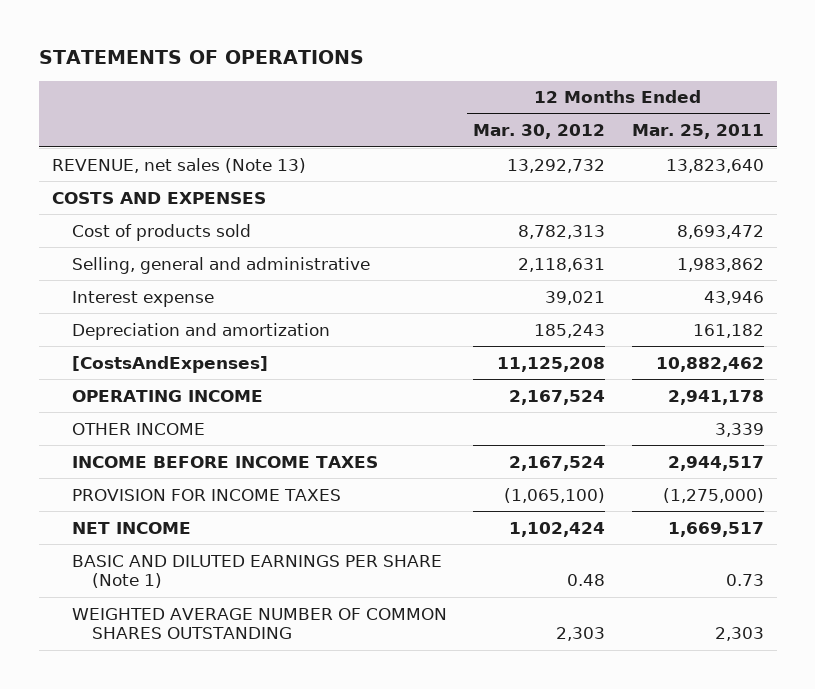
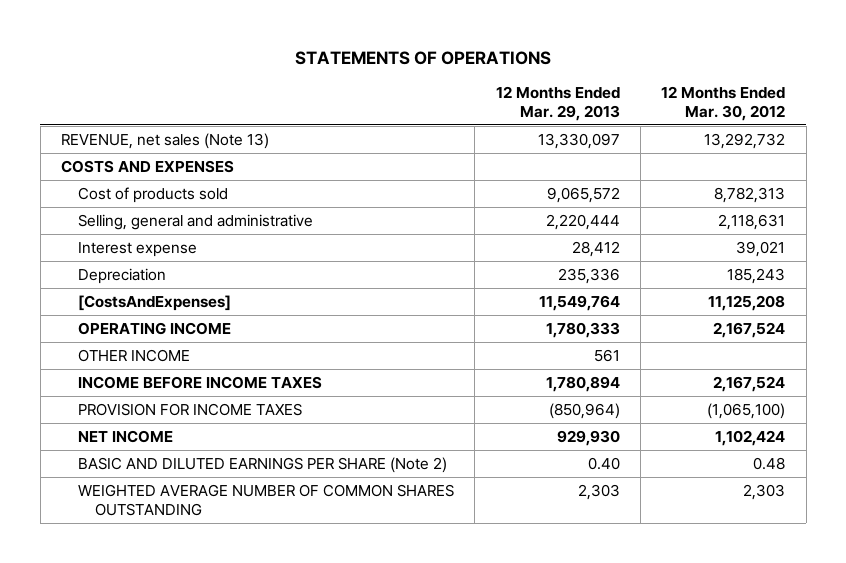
[631,124,764,140] Mar. 25, 2011 -> none
none -> [495,85,620,121] 12 Months Ended Mar. 29, 2013
[71,322,330,340] Depreciation and amortization -> [77,267,166,284] Depreciation
[71,554,442,589] BASIC AND DILUTED EARNINGS PER SHARE (Note 1) -> [77,456,447,473] BASIC AND DILUTED EARNINGS PER SHARE (Note 2)

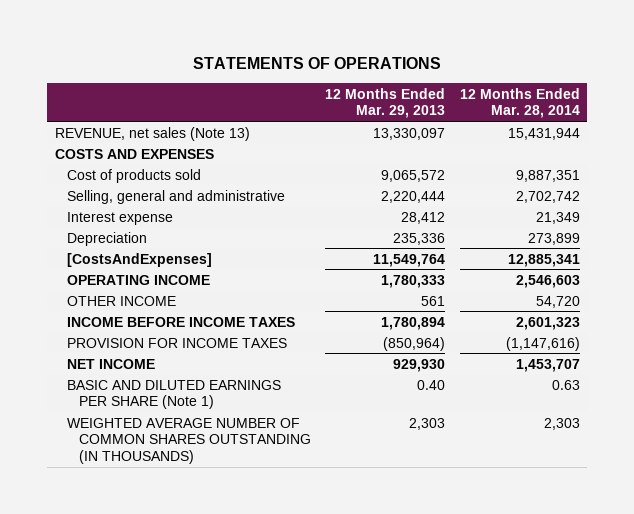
[661,85,786,121] 12 Months Ended Mar. 30, 2012 -> none
none -> [459,87,580,119] 12 Months Ended Mar. 28, 2014
[77,456,447,473] BASIC AND DILUTED EARNINGS PER SHARE (Note 2) -> [66,379,281,410] BASIC AND DILUTED EARNINGS PER SHARE (Note 1)
[77,483,454,516] WEIGHTED AVERAGE NUMBER OF COMMON SHARES OUTSTANDING -> [66,417,312,465] WEIGHTED AVERAGE NUMBER OF COMMON SHARES OUTSTANDING (IN THOUSANDS)

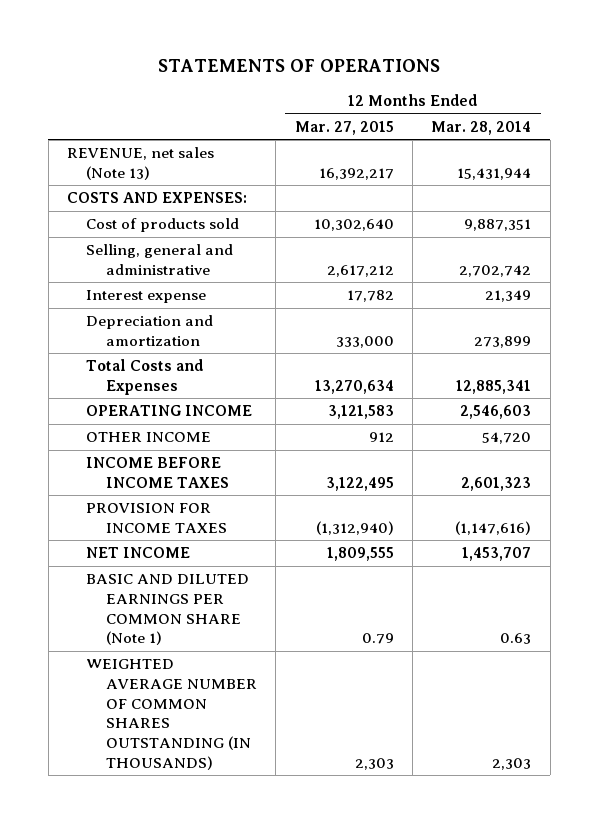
[325,87,446,119] 12 Months Ended Mar. 29, 2013 -> none
none -> [294,120,394,135] Mar. 27, 2015
[54,148,214,159] COSTS AND EXPENSES -> [66,192,247,204] COSTS AND EXPENSES:
[66,231,147,246] Depreciation -> [86,315,214,346] Depreciation and amortization
[66,252,212,267] [CostsAndExpenses] -> [86,359,204,395] Total Costs and Expenses
[66,379,281,410] BASIC AND DILUTED EARNINGS PER SHARE (Note 1) -> [86,574,250,646] BASIC AND DILUTED EARNINGS PER COMMON SHARE (Note 1)

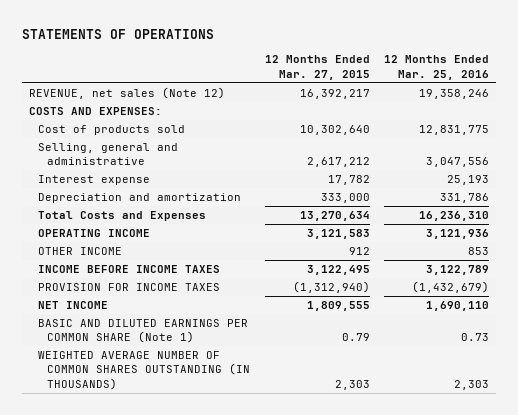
[431,120,532,135] Mar. 28, 2014 -> none
none -> [383,55,489,80] 12 Months Ended Mar. 25, 2016
[66,147,214,180] REVENUE, net sales (Note 13) -> [29,87,226,100] REVENUE, net sales (Note 12)

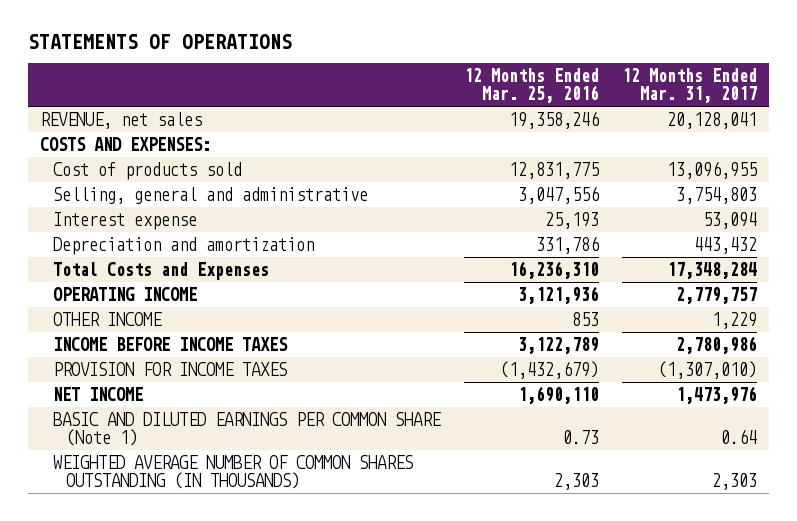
[264,55,370,80] 12 Months Ended Mar. 27, 2015 -> none
none -> [622,68,758,103] 12 Months Ended Mar. 31, 2017
[29,87,226,100] REVENUE, net sales (Note 12) -> [39,112,202,130] REVENUE, net sales

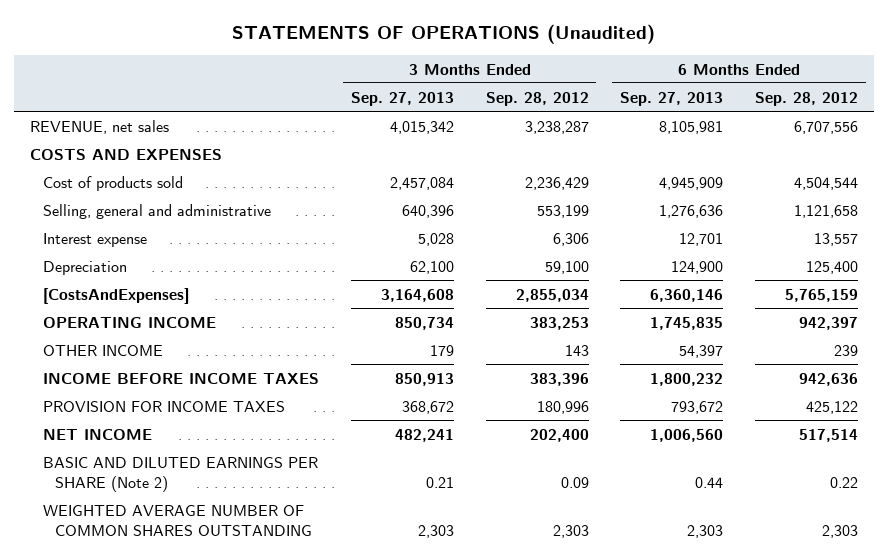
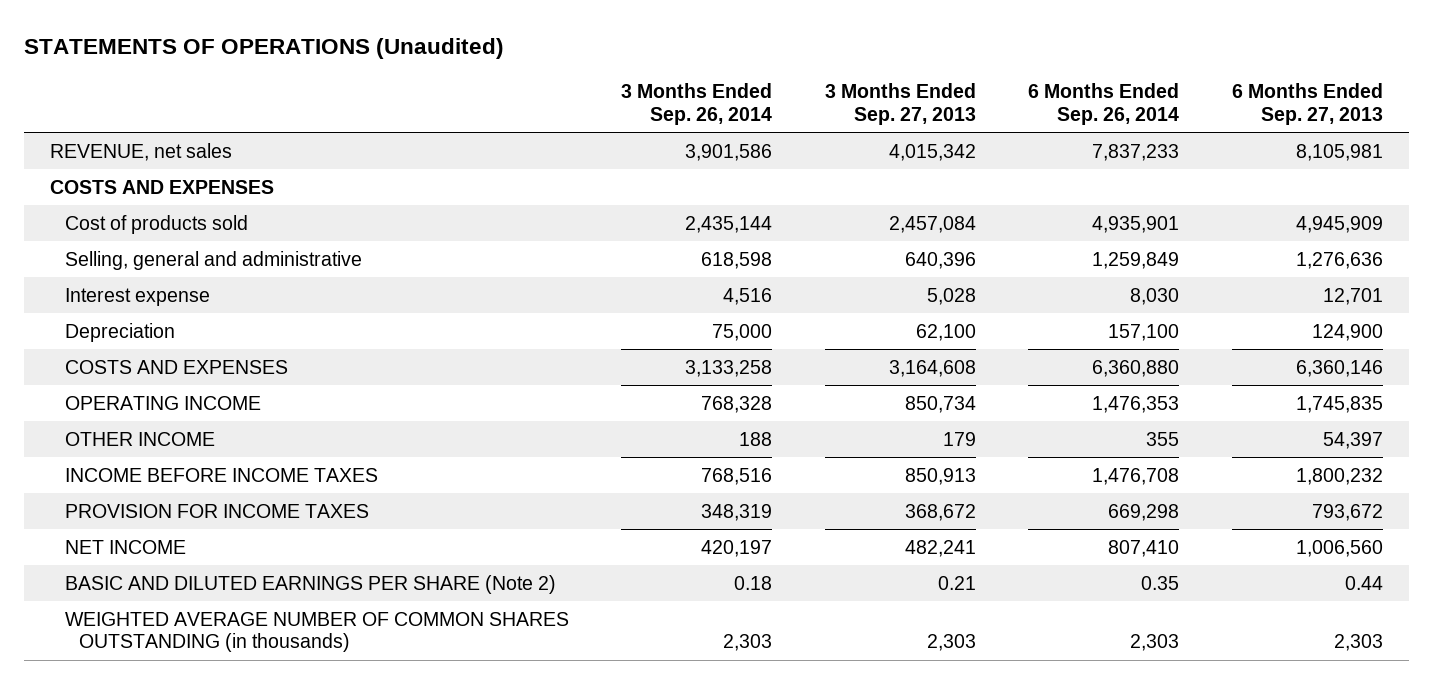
[485,91,589,106] Sep. 28, 2012 -> none
[755,91,859,106] Sep. 28, 2012 -> none
none -> [621,83,773,125] 3 Months Ended Sep. 26, 2014
none -> [1028,83,1180,125] 6 Months Ended Sep. 26, 2014
[42,287,189,304] [CostsAndExpenses] -> [64,359,288,374] COSTS AND EXPENSES
[42,504,313,536] WEIGHTED AVERAGE NUMBER OF COMMON SHARES OUTSTANDING -> [64,611,569,653] WEIGHTED AVERAGE NUMBER OF COMMON SHARES OUTSTANDING (in thousands)

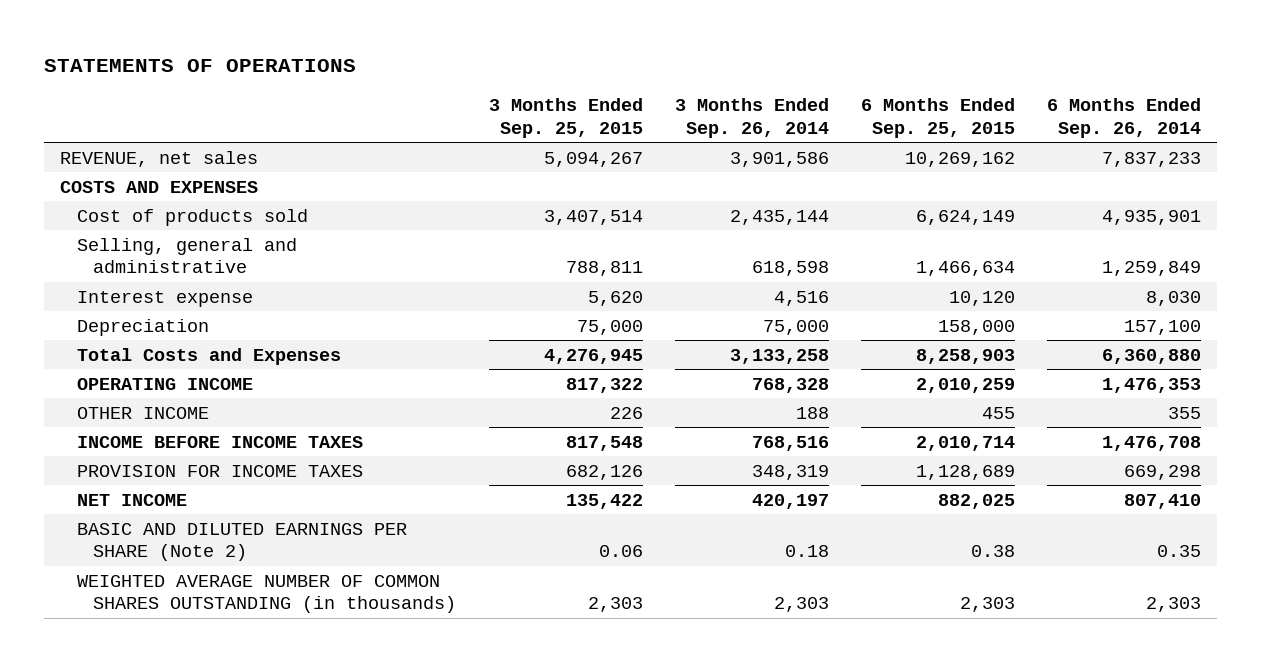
[24,38,505,60] STATEMENTS OF OPERATIONS (Unaudited) -> [44,59,357,73] STATEMENTS OF OPERATIONS
[824,83,976,125] 3 Months Ended Sep. 27, 2013 -> none
[1231,83,1383,125] 6 Months Ended Sep. 27, 2013 -> none
none -> [488,98,643,138] 3 Months Ended Sep. 25, 2015
none -> [860,98,1015,138] 6 Months Ended Sep. 25, 2015
[64,359,288,374] COSTS AND EXPENSES -> [76,347,341,365] Total Costs and Expenses

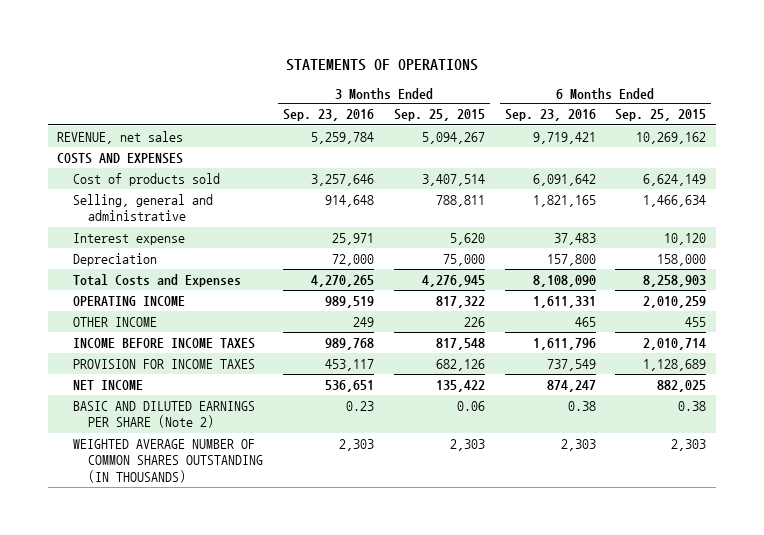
[674,98,829,138] 3 Months Ended Sep. 26, 2014 -> none
[1046,98,1201,138] 6 Months Ended Sep. 26, 2014 -> none
none -> [283,109,375,122] Sep. 23, 2016
none -> [504,109,596,122] Sep. 23, 2016
[76,574,457,614] WEIGHTED AVERAGE NUMBER OF COMMON SHARES OUTSTANDING (in thousands) -> [72,438,264,484] WEIGHTED AVERAGE NUMBER OF COMMON SHARES OUTSTANDING (IN THOUSANDS)

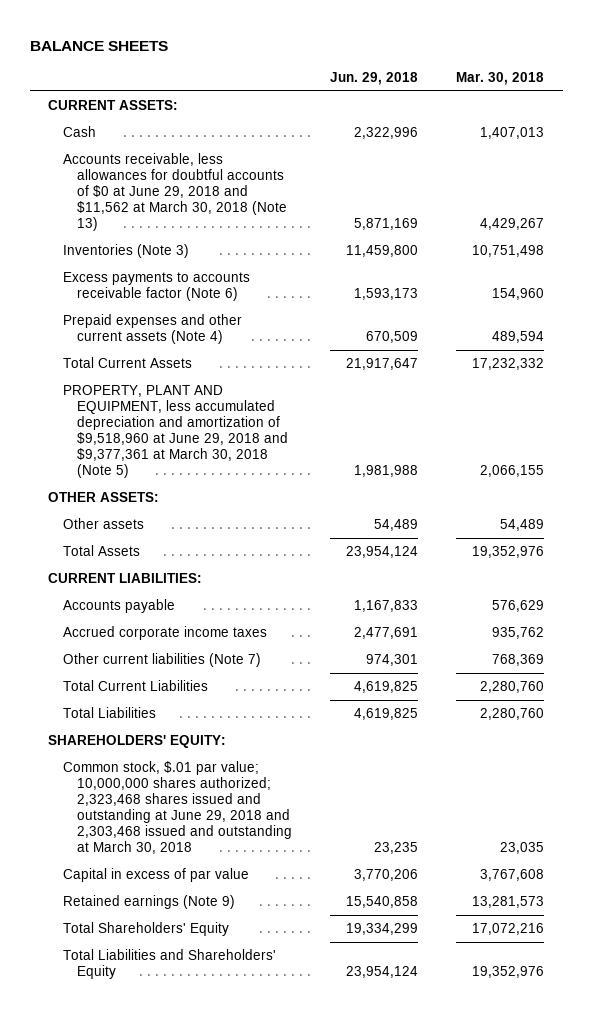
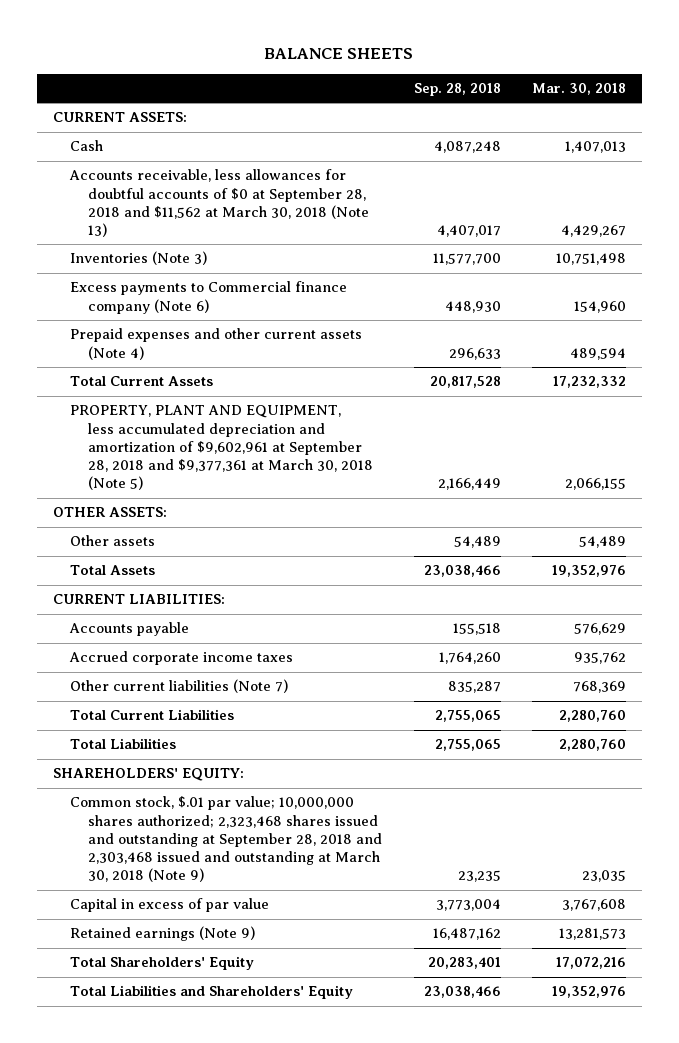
[330,72,419,86] Jun. 29, 2018 -> none
none -> [413,82,501,96] Sep. 28, 2018
[62,153,288,232] Accounts receivable, less allowances for doubtful accounts of $0 at June 29, 2018 and $11,562 at March 30, 2018 (Note 13) -> [69,169,369,238] Accounts receivable, less allowances for doubtful accounts of $0 at September 28, 2018 and $11,562 at March 30, 2018 (Note 13)
[62,272,250,302] Excess payments to accounts receivable factor (Note 6) -> [70,281,348,314] Excess payments to Commercial finance company (Note 6)
[62,385,289,479] PROPERTY, PLANT AND EQUIPMENT, less accumulated depreciation and amortization of $9,518,960 at June 29, 2018 and $9,377,361 at March 30, 2018 (Note 5) -> [70,405,373,491] PROPERTY, PLANT AND EQUIPMENT, less accumulated depreciation and amortization of $9,602,961 at September 28, 2018 and $9,377,361 at March 30, 2018 (Note 5)
[62,761,293,855] Common stock, $.01 par value; 10,000,000 shares authorized; 2,323,468 shares issued and outstanding at June 29, 2018 and 2,303,468 issued and outstanding at March 30, 2018 -> [70,796,382,883] Common stock, $.01 par value; 10,000,000 shares authorized; 2,323,468 shares issued and outstanding at September 28, 2018 and 2,303,468 issued and outstanding at March 30, 2018 (Note 9)

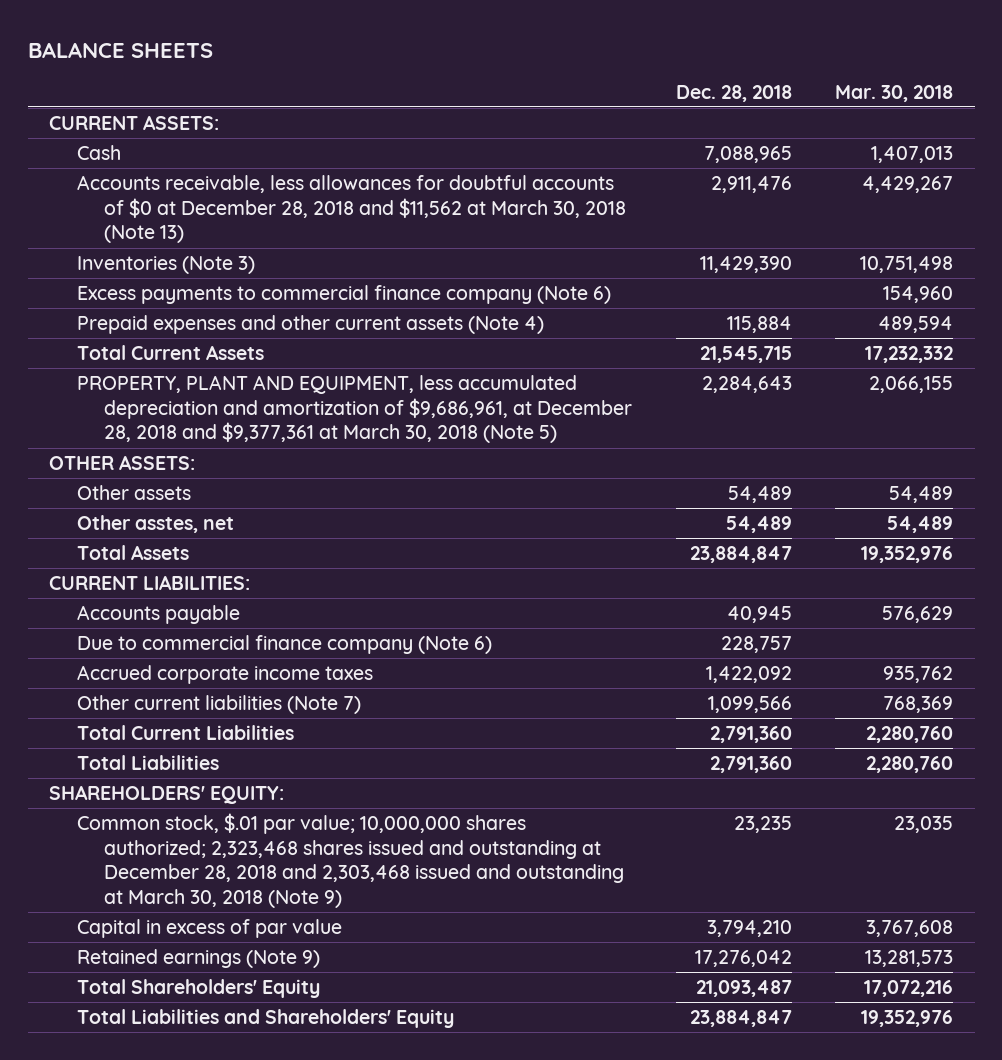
[413,82,501,96] Sep. 28, 2018 -> none
none -> [675,84,792,102] Dec. 28, 2018
[69,169,369,238] Accounts receivable, less allowances for doubtful accounts of $0 at September 28, 2018 and $11,562 at March 30, 2018 (Note 13) -> [76,174,627,244] Accounts receivable, less allowances for doubtful accounts of $0 at December 28, 2018 and $11,562 at March 30, 2018 (Note 13)
[70,281,348,314] Excess payments to Commercial finance company (Note 6) -> [76,284,611,304] Excess payments to commercial finance company (Note 6)
[70,405,373,491] PROPERTY, PLANT AND EQUIPMENT, less accumulated depreciation and amortization of $9,602,961 at September 28, 2018 and $9,377,361 at March 30, 2018 (Note 5) -> [76,374,633,444] PROPERTY, PLANT AND EQUIPMENT, less accumulated depreciation and amortization of $9,686,961, at December 28, 2018 and $9,377,361 at March 30, 2018 (Note 5)
none -> [76,514,234,533] Other asstes, net
none -> [76,634,492,654] Due to commercial finance company (Note 6)
[70,796,382,883] Common stock, $.01 par value; 10,000,000 shares authorized; 2,323,468 shares issued and outstanding at September 28, 2018 and 2,303,468 issued and outstanding at March 30, 2018 (Note 9) -> [76,812,625,909] Common stock, $.01 par value; 10,000,000 shares authorized; 2,323,468 shares issued and outstanding at December 28, 2018 and 2,303,468 issued and outstanding at March 30, 2018 (Note 9)

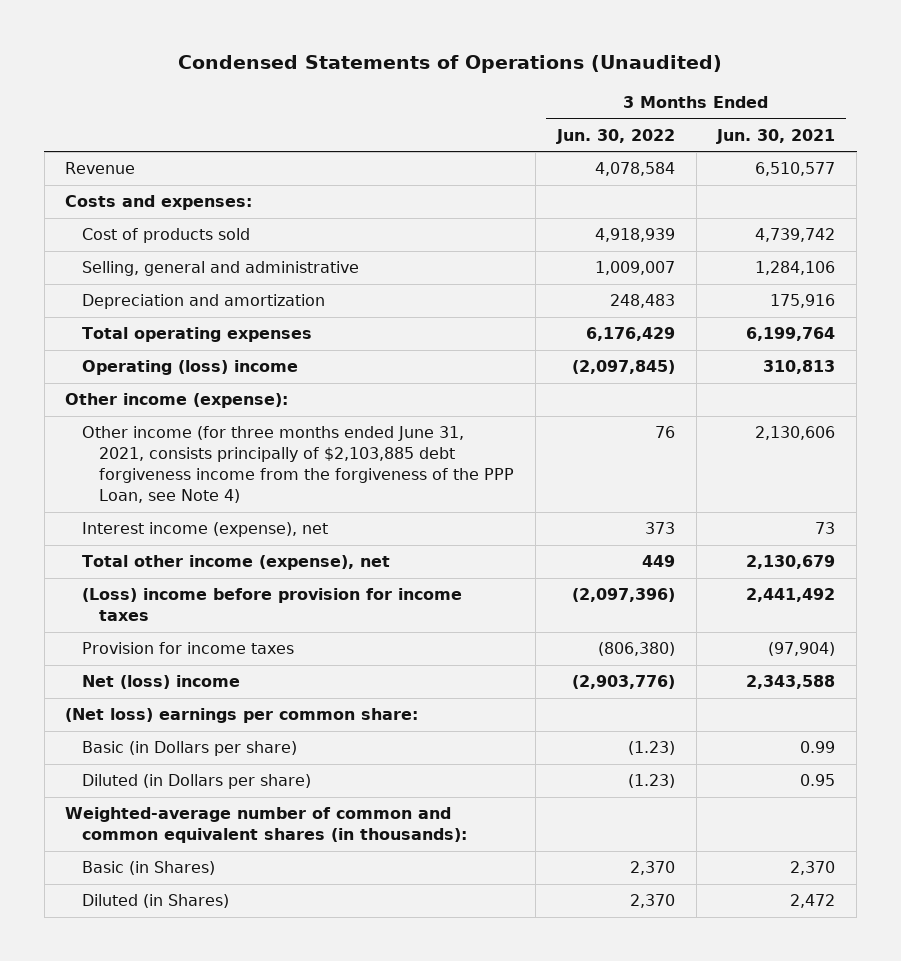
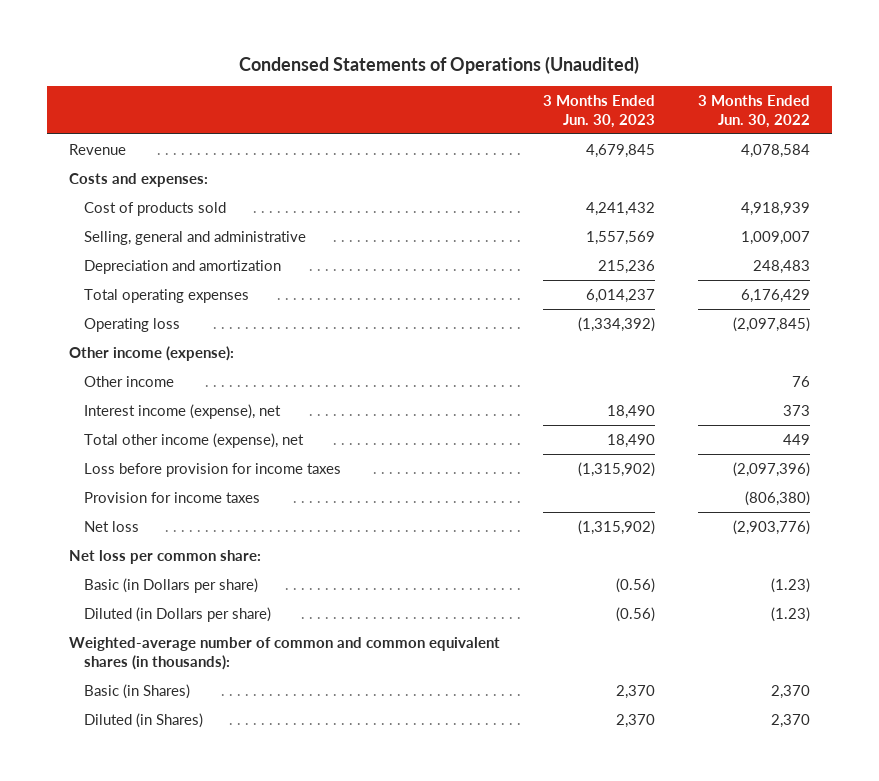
[716,128,836,144] Jun. 30, 2021 -> none
none -> [542,94,655,128] 3 Months Ended Jun. 30, 2023
[82,360,299,376] Operating (loss) income -> [84,318,181,333] Operating loss
[82,426,515,504] Other income (for three months ended June 31, 2021, consists principally of $2,103,885 debt forgiveness income from the forgiveness of the PPP Loan, see Note 4) -> none
none -> [84,376,175,388] Other income
[82,588,463,622] (Loss) income before provision for income taxes -> [84,463,342,478] Loss before provision for income taxes
[82,675,241,690] Net (loss) income -> [84,521,140,533] Net loss
[65,708,419,724] (Net loss) earnings per common share: -> [68,550,261,565] Net loss per common share:

